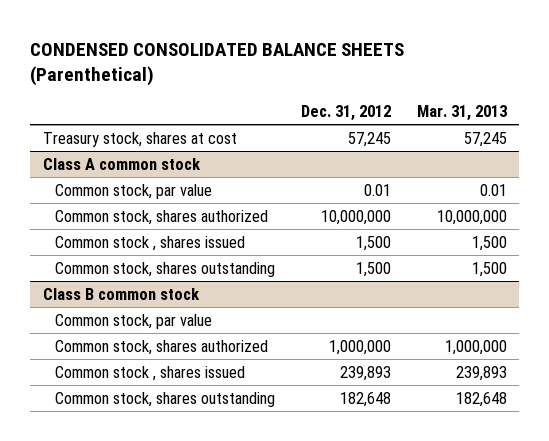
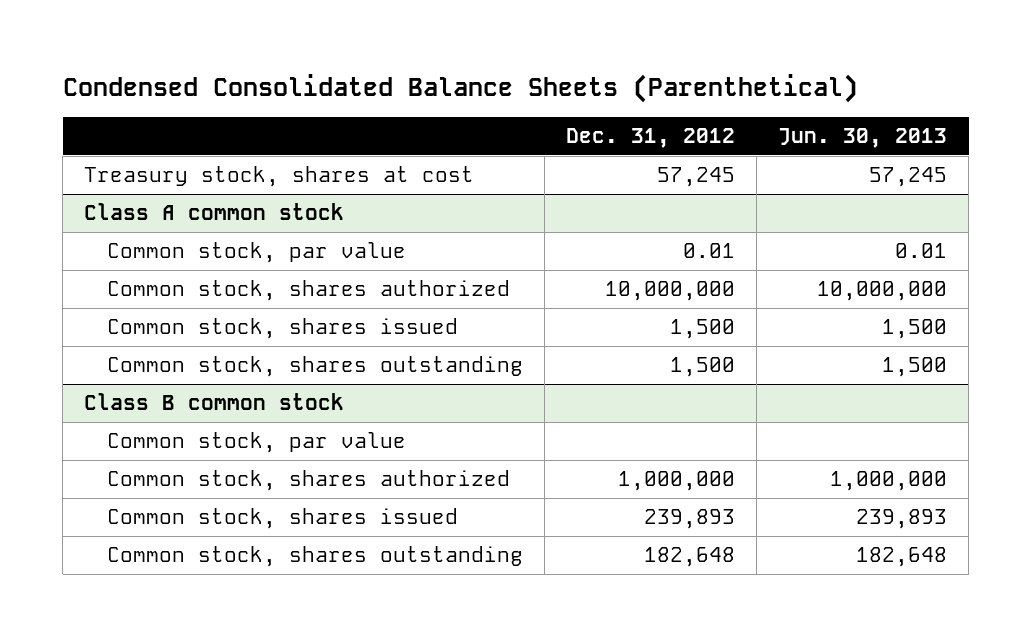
[29,42,404,87] CONDENSED CONSOLIDATED BALANCE SHEETS (Parenthetical) -> [62,73,858,103] Condensed Consolidated Balance Sheets (Parenthetical)
[416,105,507,122] Mar. 31, 2013 -> none
none -> [778,128,948,149] Jun. 30, 2013
[55,236,246,252] Common stock , shares issued -> [106,318,458,340] Common stock, shares issued
[55,366,246,382] Common stock , shares issued -> [106,508,458,530] Common stock, shares issued

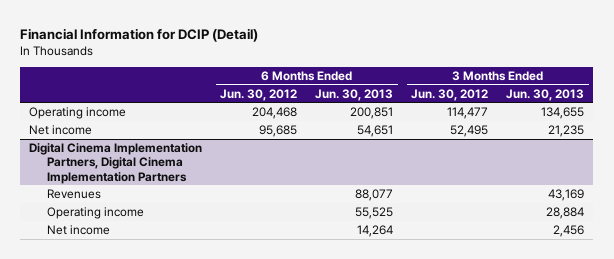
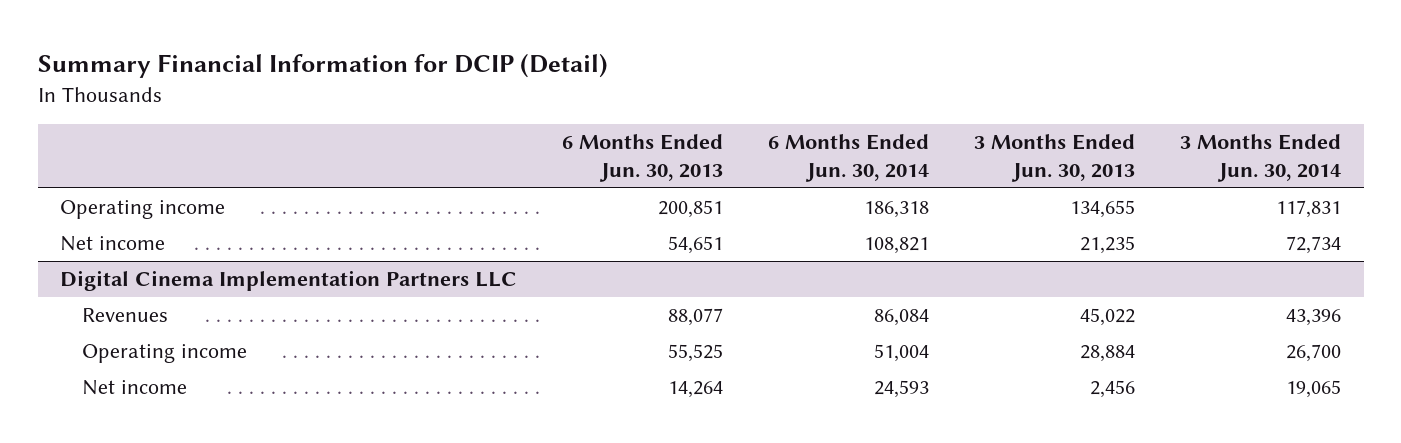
[20,27,259,42] Financial Information for DCIP (Detail) -> [37,52,608,78] Summary Financial Information for DCIP (Detail)
[220,88,298,101] Jun. 30, 2012 -> none
[411,88,489,101] Jun. 30, 2012 -> none
none -> [768,134,930,182] 6 Months Ended Jun. 30, 2014
none -> [1180,134,1342,182] 3 Months Ended Jun. 30, 2014
[29,143,203,184] Digital Cinema Implementation Partners, Digital Cinema Implementation Partners -> [60,270,518,292] Digital Cinema Implementation Partners LLC
[548,189,585,202] 43,169 -> [1080,308,1136,327] 45,022

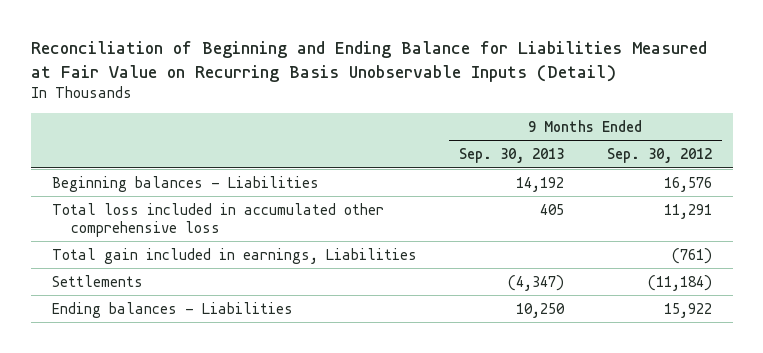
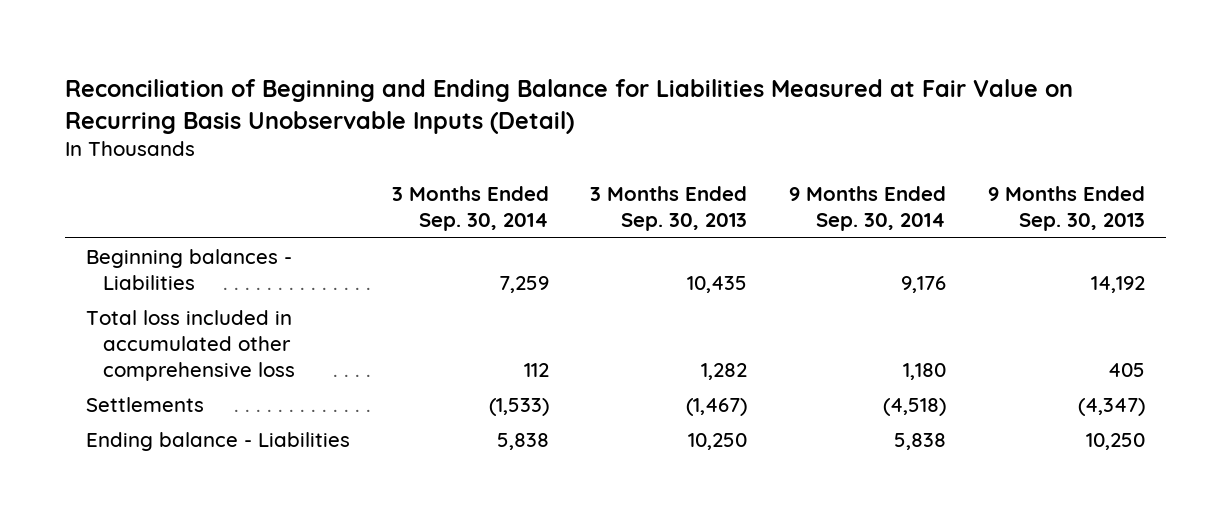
[606,148,712,164] Sep. 30, 2012 -> none
none -> [391,186,549,232] 3 Months Ended Sep. 30, 2014
none -> [590,186,748,232] 3 Months Ended Sep. 30, 2013
none -> [789,186,947,232] 9 Months Ended Sep. 30, 2014
[51,247,417,264] Total gain included in earnings, Liabilities -> none
[51,301,293,318] Ending balances - Liabilities -> [86,431,351,451] Ending balance - Liabilities

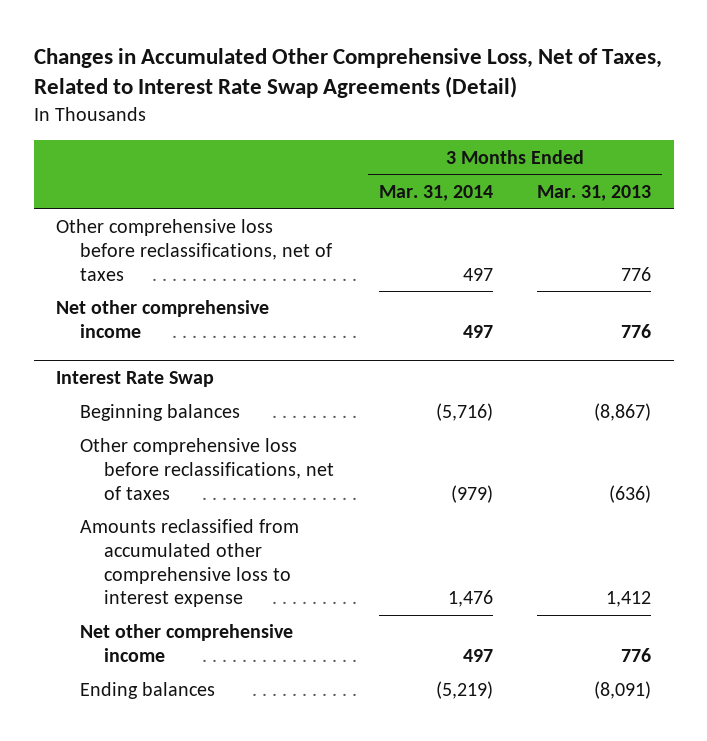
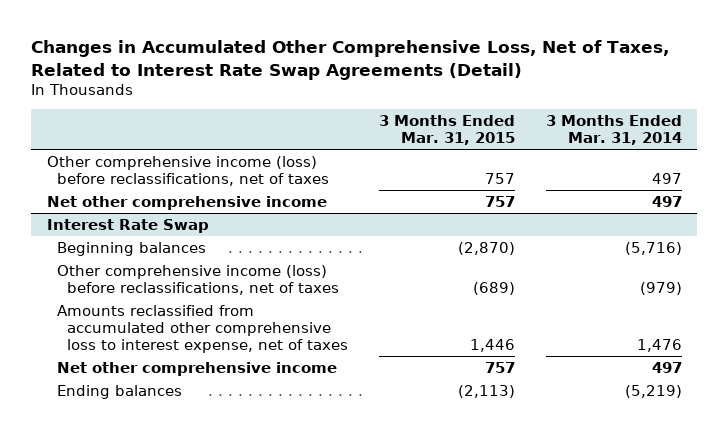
[537,184,652,201] Mar. 31, 2013 -> none
none -> [378,114,515,145] 3 Months Ended Mar. 31, 2015
[56,219,333,281] Other comprehensive loss before reclassifications, net of taxes -> [46,155,329,186] Other comprehensive income (loss) before reclassifications, net of taxes
[80,438,335,500] Other comprehensive loss before reclassifications, net of taxes -> [56,264,339,295] Other comprehensive income (loss) before reclassifications, net of taxes
[80,519,300,608] Amounts reclassified from accumulated other comprehensive loss to interest expense -> [56,304,348,353] Amounts reclassified from accumulated other comprehensive loss to interest expense, net of taxes

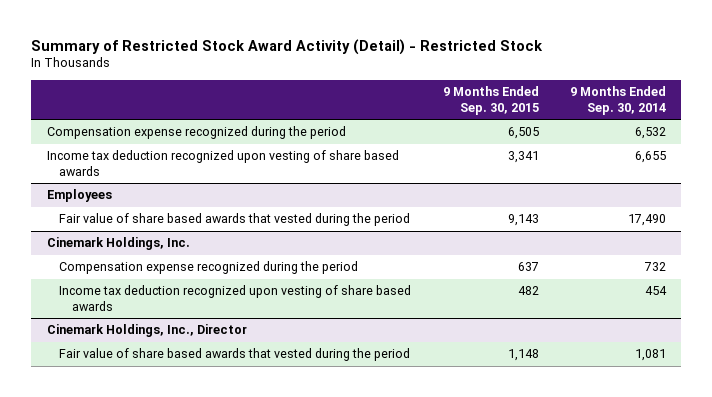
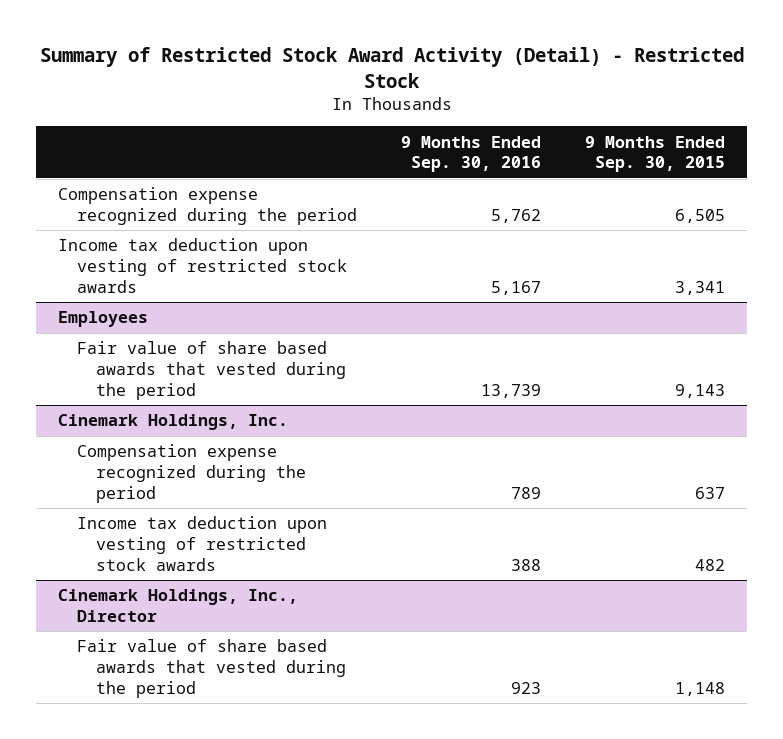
[569,86,666,115] 9 Months Ended Sep. 30, 2014 -> none
none -> [401,135,542,173] 9 Months Ended Sep. 30, 2016
[46,150,399,176] Income tax deduction recognized upon vesting of share based awards -> [58,238,348,293] Income tax deduction upon vesting of restricted stock awards
[59,285,412,311] Income tax deduction recognized upon vesting of share based awards -> [77,516,328,571] Income tax deduction upon vesting of restricted stock awards

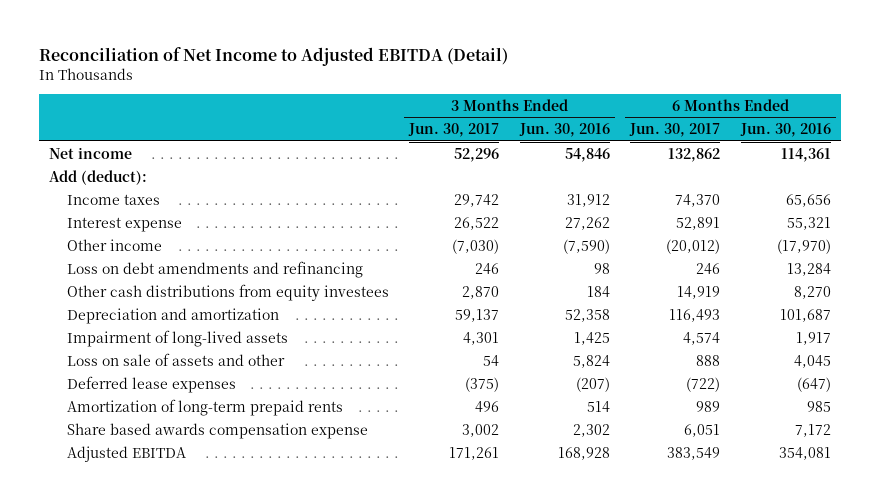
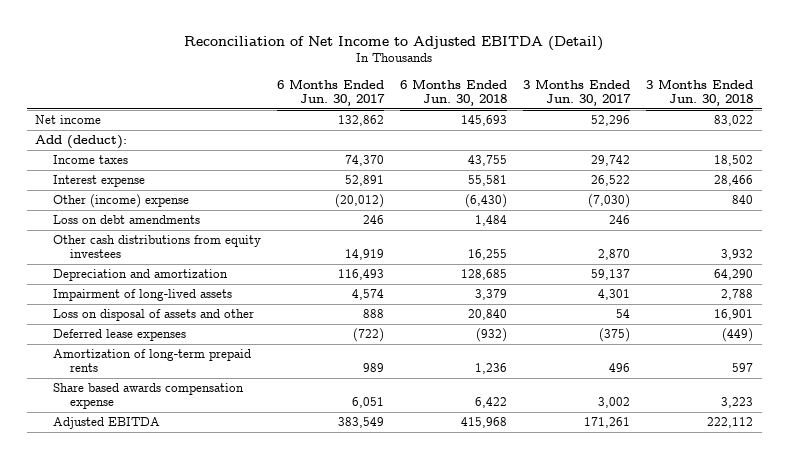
[518,122,610,137] Jun. 30, 2016 -> none
[740,122,832,137] Jun. 30, 2016 -> none
none -> [400,78,508,107] 6 Months Ended Jun. 30, 2018
none -> [646,78,754,107] 3 Months Ended Jun. 30, 2018
[66,238,162,251] Other income -> [52,194,189,209] Other (income) expense
[66,260,363,278] Loss on debt amendments and refinancing -> [52,215,200,225] Loss on debt amendments
[66,352,285,366] Loss on sale of assets and other -> [52,309,254,322] Loss on disposal of assets and other

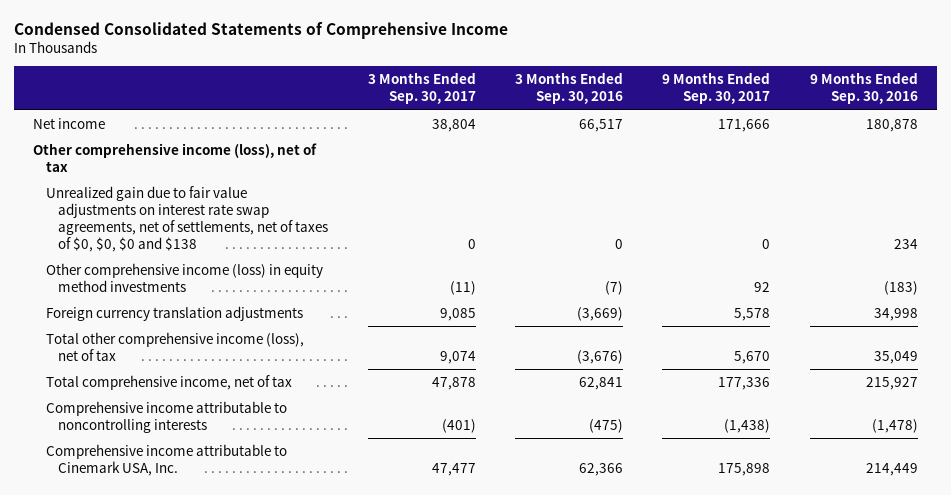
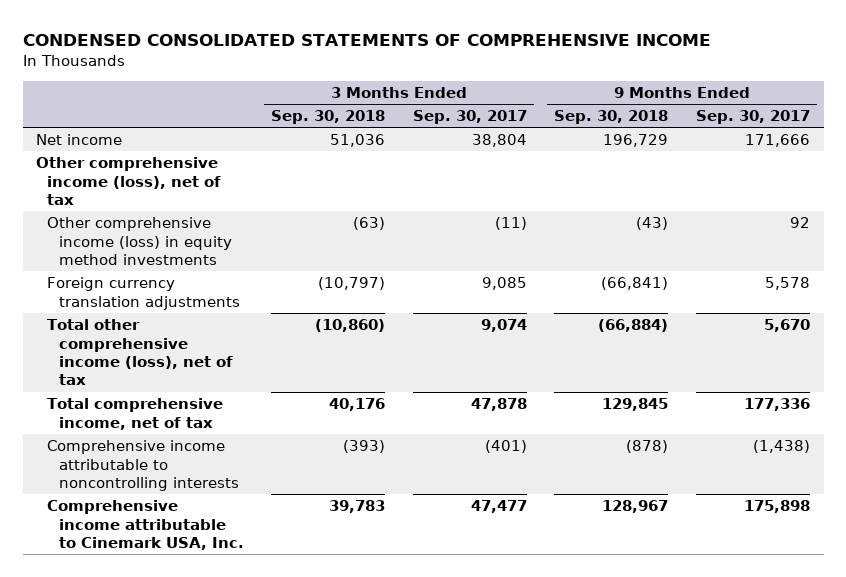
[13,21,508,39] Condensed Consolidated Statements of Comprehensive Income -> [22,33,711,46] CONDENSED CONSOLIDATED STATEMENTS OF COMPREHENSIVE INCOME
[514,72,623,105] 3 Months Ended Sep. 30, 2016 -> none
[809,72,918,105] 9 Months Ended Sep. 30, 2016 -> none
none -> [271,110,386,125] Sep. 30, 2018
none -> [554,110,669,125] Sep. 30, 2018
[45,186,329,253] Unrealized gain due to fair value adjustments on interest rate swap agreements, net of settlements, net of taxes of $0, $0, $0 and $138 -> none

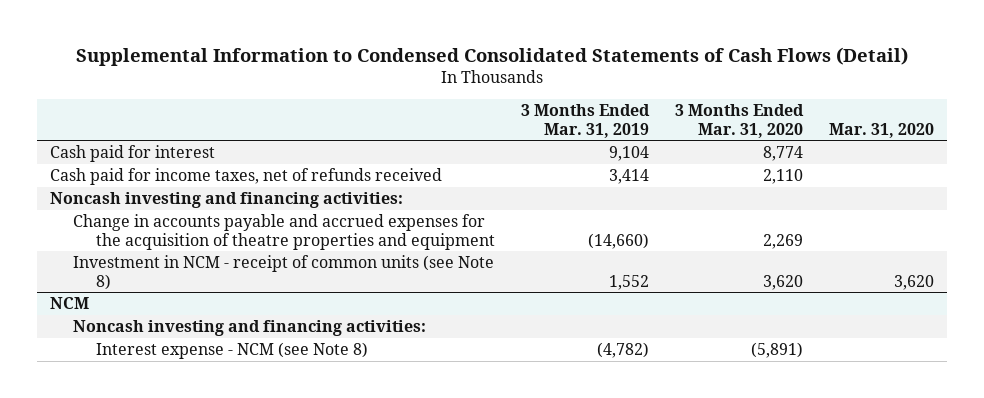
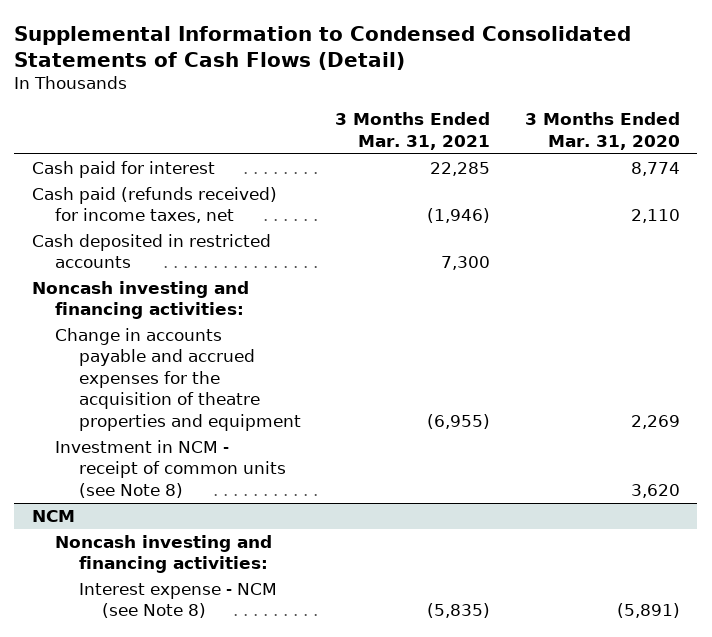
[520,104,650,138] 3 Months Ended Mar. 31, 2019 -> none
[828,122,934,138] Mar. 31, 2020 -> none
none -> [335,112,491,150] 3 Months Ended Mar. 31, 2021
[49,168,442,186] Cash paid for income taxes, net of refunds received -> [31,187,277,224] Cash paid (refunds received) for income taxes, net
none -> [31,234,271,269] Cash deposited in restricted accounts

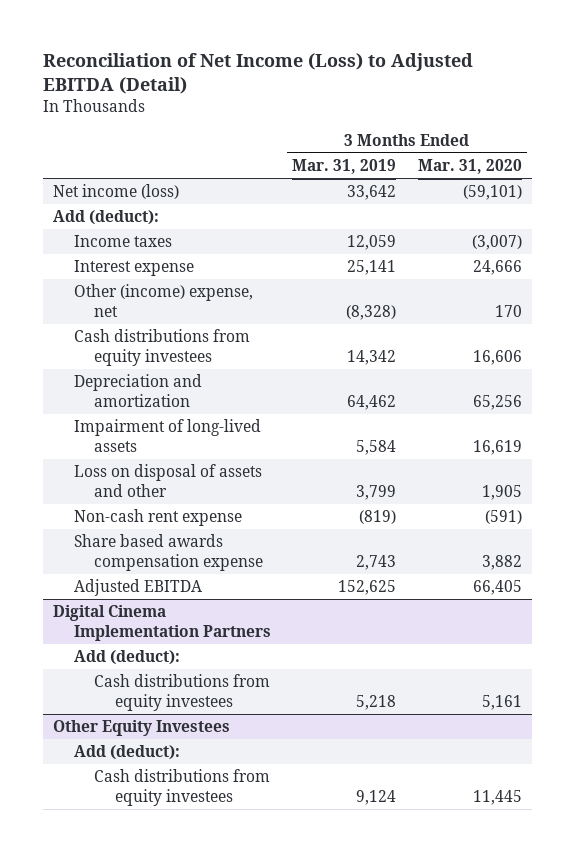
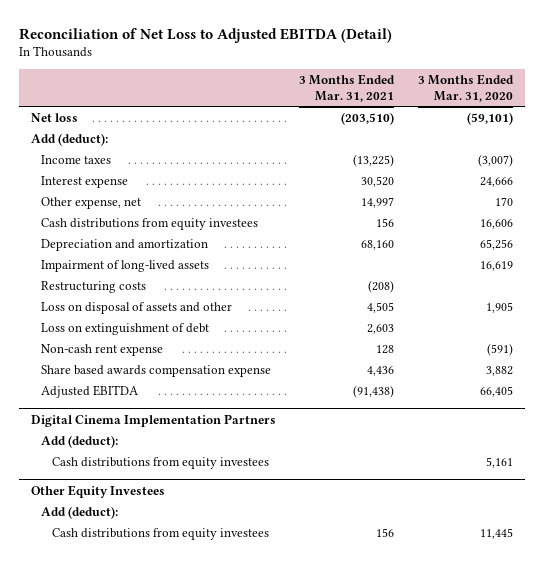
[42,52,473,94] Reconciliation of Net Income (Loss) to Adjusted EBITDA (Detail) -> [18,27,392,43] Reconciliation of Net Loss to Adjusted EBITDA (Detail)
[292,159,397,175] Mar. 31, 2019 -> none
none -> [299,74,396,102] 3 Months Ended Mar. 31, 2021
[53,184,180,200] Net income (loss) -> [30,112,78,122] Net loss
[73,284,253,317] Other (income) expense, net -> [41,196,142,209] Other expense, net
none -> [41,280,147,293] Restructuring costs
none -> [41,322,210,335] Loss on extinguishment of debt

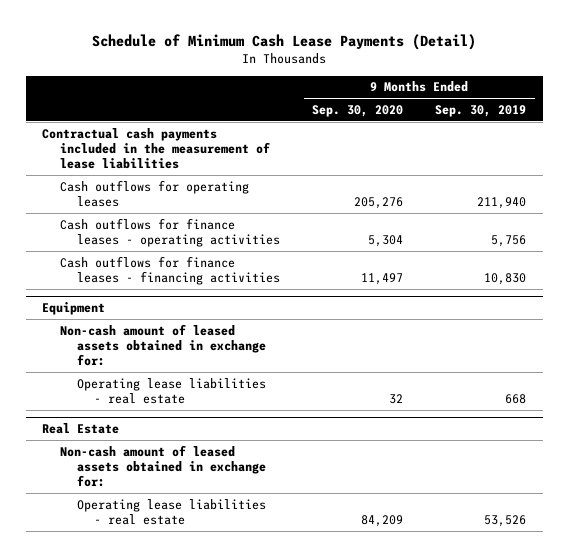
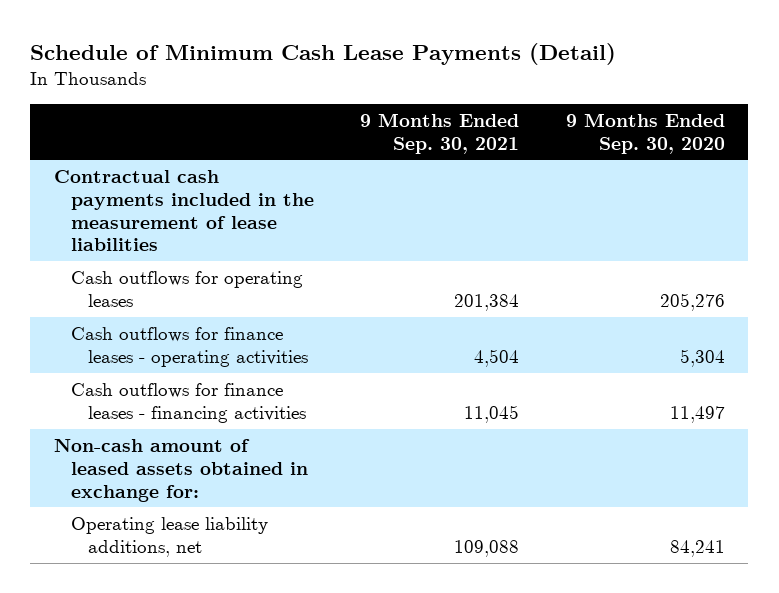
[435,104,527,117] Sep. 30, 2019 -> none
none -> [360,112,520,154] 9 Months Ended Sep. 30, 2021
[42,302,106,316] Equipment -> none
[42,423,120,435] Real Estate -> none
[59,444,267,488] Non-cash amount of leased assets obtained in exchange for: -> none
[77,498,267,525] Operating lease liabilities - real estate -> none
[77,377,267,404] Operating lease liabilities - real estate -> [70,516,268,557] Operating lease liability additions, net
[389,393,404,404] 32 -> [670,539,726,557] 84,241

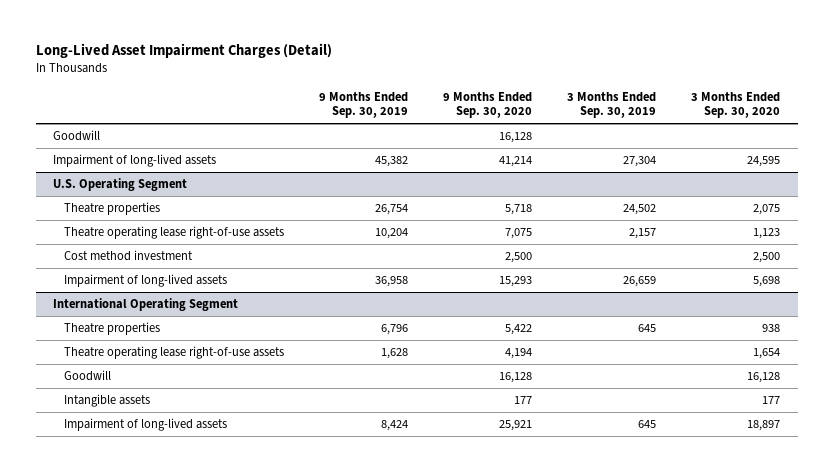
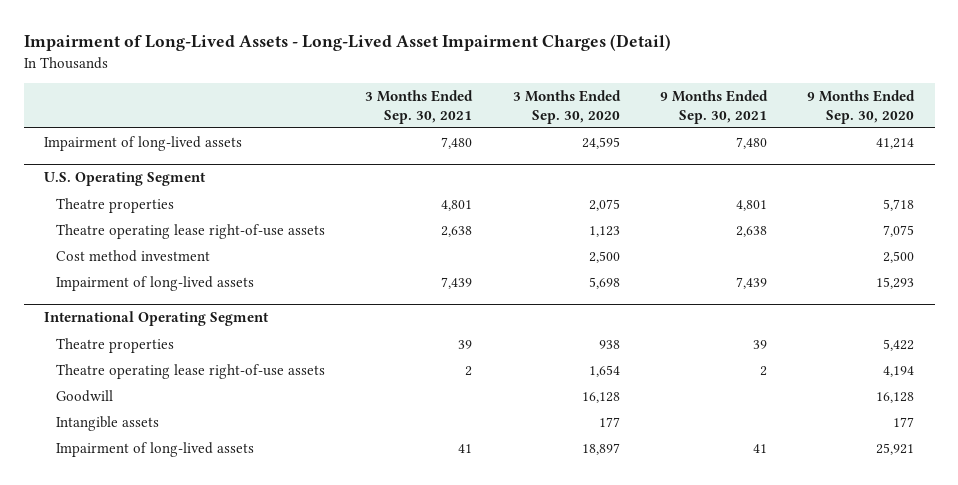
[35,43,332,59] Long-Lived Asset Impairment Charges (Detail) -> [23,34,671,52] Impairment of Long-Lived Assets - Long-Lived Asset Impairment Charges (Detail)
[319,91,409,119] 9 Months Ended Sep. 30, 2019 -> none
[567,91,657,119] 3 Months Ended Sep. 30, 2019 -> none
none -> [365,90,474,124] 3 Months Ended Sep. 30, 2021
none -> [660,90,769,124] 9 Months Ended Sep. 30, 2021
[53,130,101,142] Goodwill -> none

